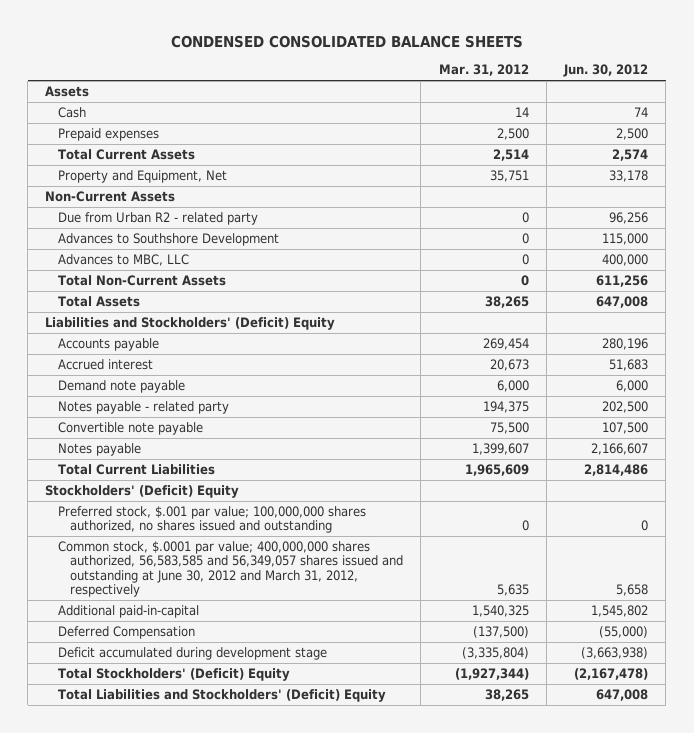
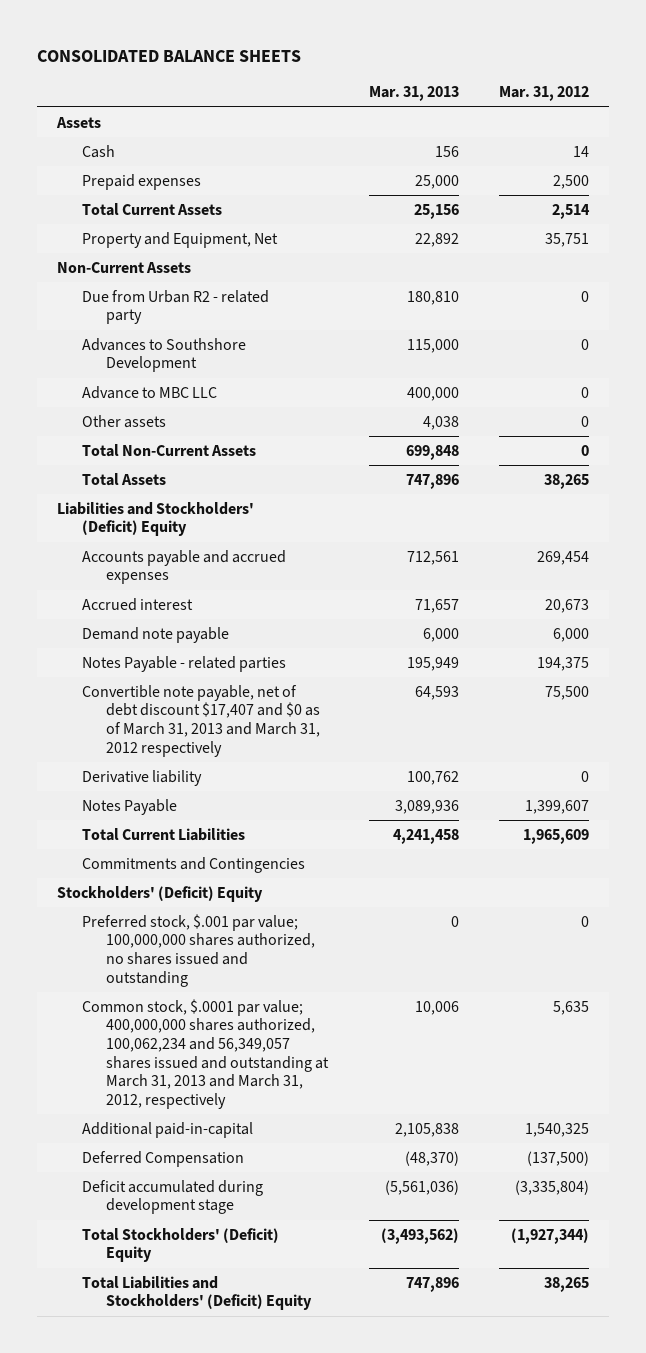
[170,35,523,49] CONDENSED CONSOLIDATED BALANCE SHEETS -> [37,49,302,62] CONSOLIDATED BALANCE SHEETS
[563,64,649,78] Jun. 30, 2012 -> none
none -> [368,86,459,102] Mar. 31, 2013
[57,253,189,266] Advances to MBC, LLC -> [81,385,217,399] Advance to MBC LLC
none -> [81,414,166,428] Other assets
[57,337,159,351] Accounts payable -> [81,549,286,585] Accounts payable and accrued expenses
[57,400,229,414] Notes payable - related party -> [81,655,286,672] Notes Payable - related parties
[57,421,203,435] Convertible note payable -> [81,684,321,757] Convertible note payable, net of debt discount $17,407 and $0 as of March 31, 2013 and March 31, 2012 respectively
none -> [81,769,202,786] Derivative liability
[57,442,141,456] Notes payable -> [81,798,177,815] Notes Payable
none -> [81,856,305,873] Commitments and Contingencies
[57,540,404,598] Common stock, $.0001 par value; 400,000,000 shares authorized, 56,583,585 and 56,349,057 shares issued and outstanding at June 30, 2012 and March 31, 2012, respectively -> [81,998,330,1109] Common stock, $.0001 par value; 400,000,000 shares authorized, 100,062,234 and 56,349,057 shares issued and outstanding at March 31, 2013 and March 31, 2012, respectively

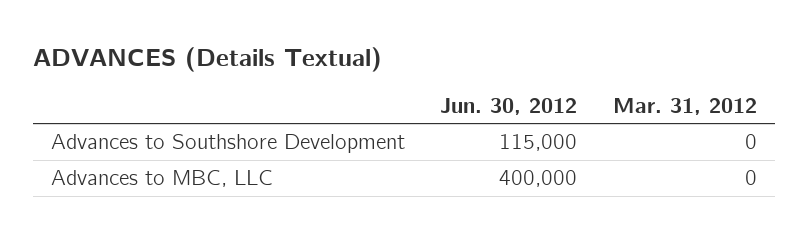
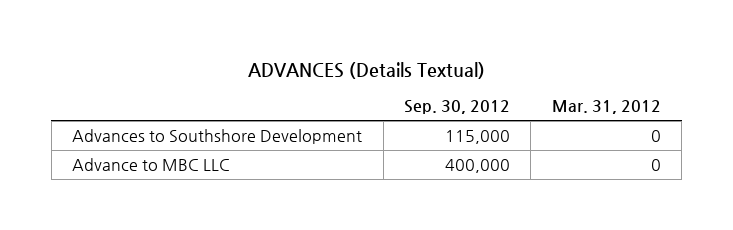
[440,97,578,115] Jun. 30, 2012 -> none
none -> [403,100,510,115] Sep. 30, 2012
[50,170,273,188] Advances to MBC, LLC -> [72,157,231,171] Advance to MBC LLC

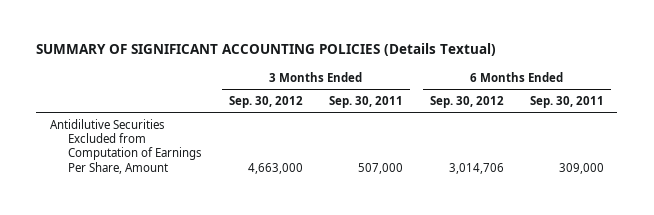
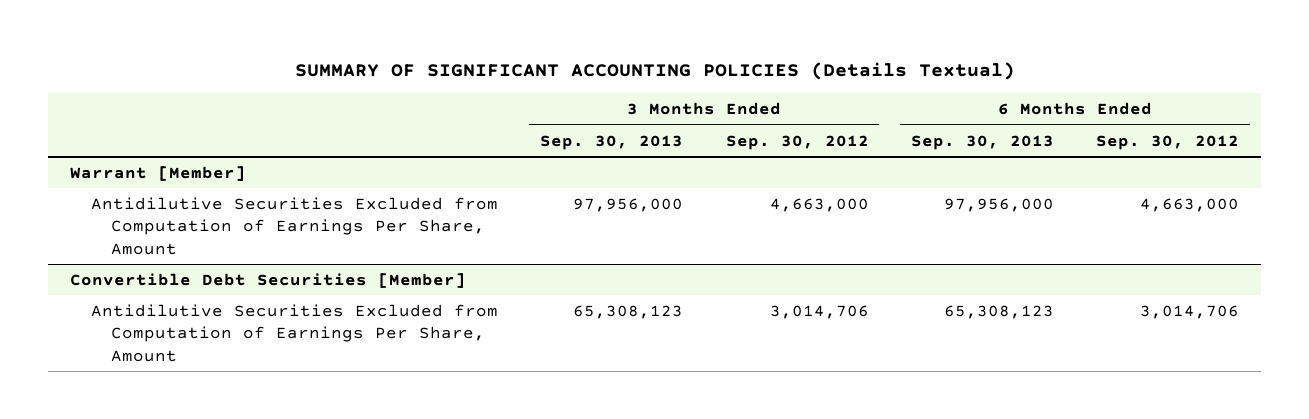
[329,95,404,108] Sep. 30, 2011 -> none
[530,95,605,108] Sep. 30, 2011 -> none
none -> [540,134,684,150] Sep. 30, 2013
none -> [910,134,1054,150] Sep. 30, 2013
none -> [69,165,246,181] Warrant [Member]
[448,162,504,174] 3,014,706 -> [1140,197,1240,212] 4,663,000
none -> [69,272,466,288] Convertible Debt Securities [Member]
none -> [90,303,498,362] Antidilutive Securities Excluded from Computation of Earnings Per Share, Amount

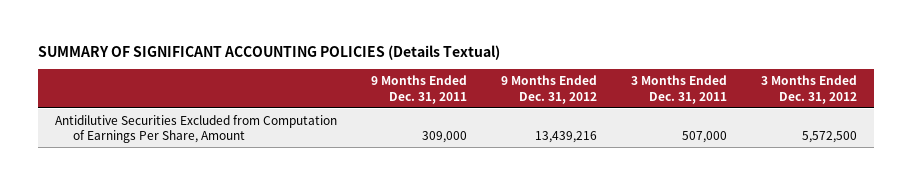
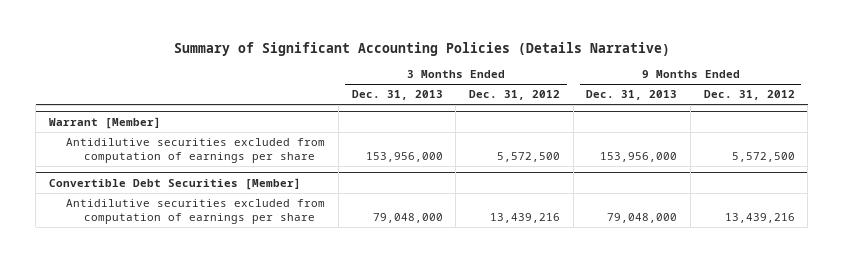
[38,44,501,60] SUMMARY OF SIGNIFICANT ACCOUNTING POLICIES (Details Textual) -> [173,42,670,57] Summary of Significant Accounting Policies (Details Narrative)
[370,75,467,104] 9 Months Ended Dec. 31, 2011 -> none
[630,75,727,104] 3 Months Ended Dec. 31, 2011 -> none
none -> [351,90,443,101] Dec. 31, 2013
none -> [586,90,678,101] Dec. 31, 2013
none -> [48,116,161,129] Warrant [Member]
[54,115,337,144] Antidilutive Securities Excluded from Computation of Earnings Per Share, Amount -> [66,137,326,163] Antidilutive securities excluded from computation of earnings per share
[534,131,597,144] 13,439,216 -> [731,151,795,162] 5,572,500
none -> [48,177,301,190] Convertible Debt Securities [Member]
none -> [66,198,326,224] Antidilutive securities excluded from computation of earnings per share

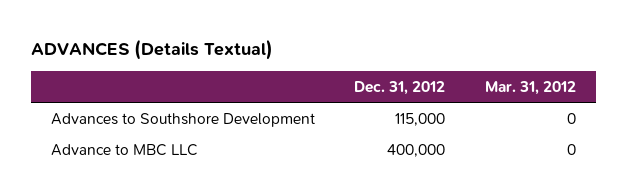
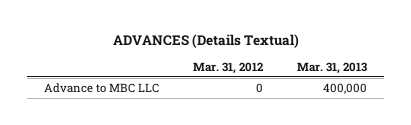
[354,80,446,95] Dec. 31, 2012 -> none
none -> [297,61,368,74] Mar. 31, 2013
[50,112,315,127] Advances to Southshore Development -> none

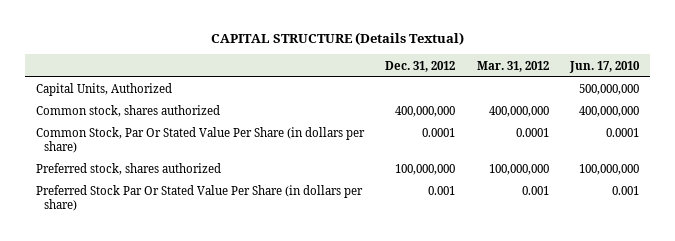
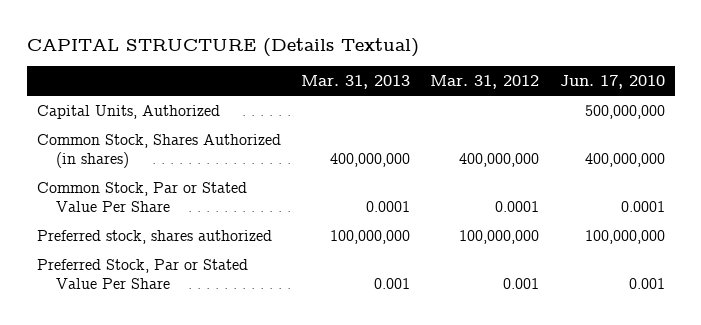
[385,60,456,72] Dec. 31, 2012 -> none
none -> [301,74,411,89] Mar. 31, 2013
[35,105,220,118] Common stock, shares authorized -> [36,133,281,169] Common Stock, Shares Authorized (in shares)
[35,127,365,154] Common Stock, Par Or Stated Value Per Share (in dollars per share) -> [36,181,247,213] Common Stock, Par or Stated Value Per Share
[35,185,363,212] Preferred Stock Par Or Stated Value Per Share (in dollars per share) -> [36,258,248,290] Preferred Stock, Par or Stated Value Per Share

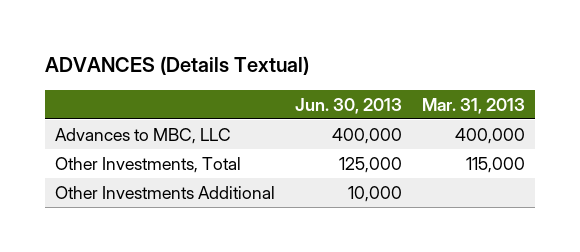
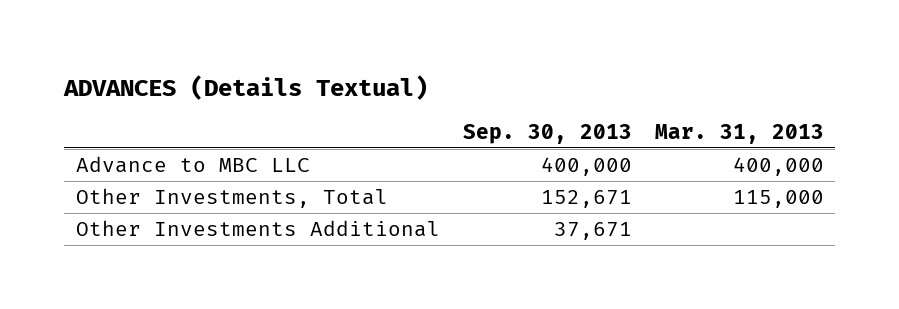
[295,97,403,114] Jun. 30, 2013 -> none
none -> [462,124,632,145] Sep. 30, 2013
[55,127,232,144] Advances to MBC, LLC -> [75,155,310,173] Advance to MBC LLC

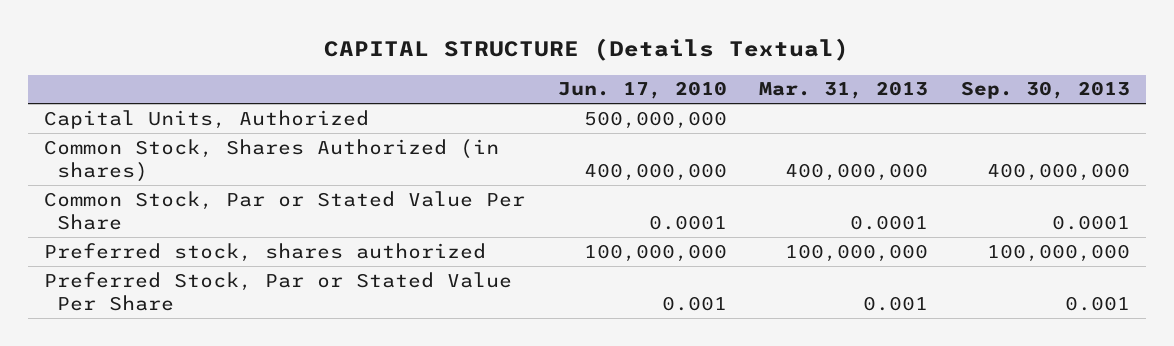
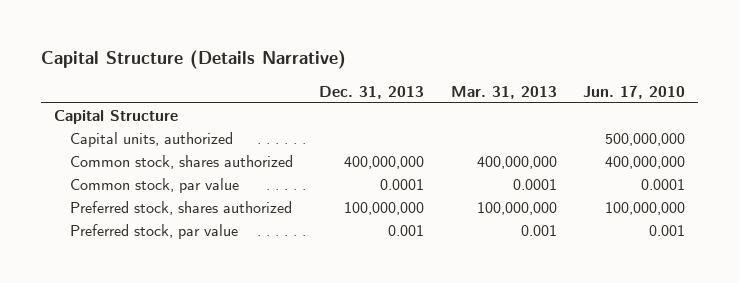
[324,38,850,62] CAPITAL STRUCTURE (Details Textual) -> [40,50,346,70] Capital Structure (Details Narrative)
[960,81,1130,100] Sep. 30, 2013 -> none
none -> [319,85,425,99] Dec. 31, 2013
none -> [53,109,178,124] Capital Structure
[44,109,370,129] Capital Units, Authorized -> [69,131,233,147] Capital units, authorized
[44,138,500,183] Common Stock, Shares Authorized (in shares) -> [69,154,293,169] Common stock, shares authorized
[44,190,526,231] Common Stock, Par or Stated Value Per Share -> [69,177,239,193] Common stock, par value
[44,271,513,312] Preferred Stock, Par or Stated Value Per Share -> [69,223,238,239] Preferred stock, par value

